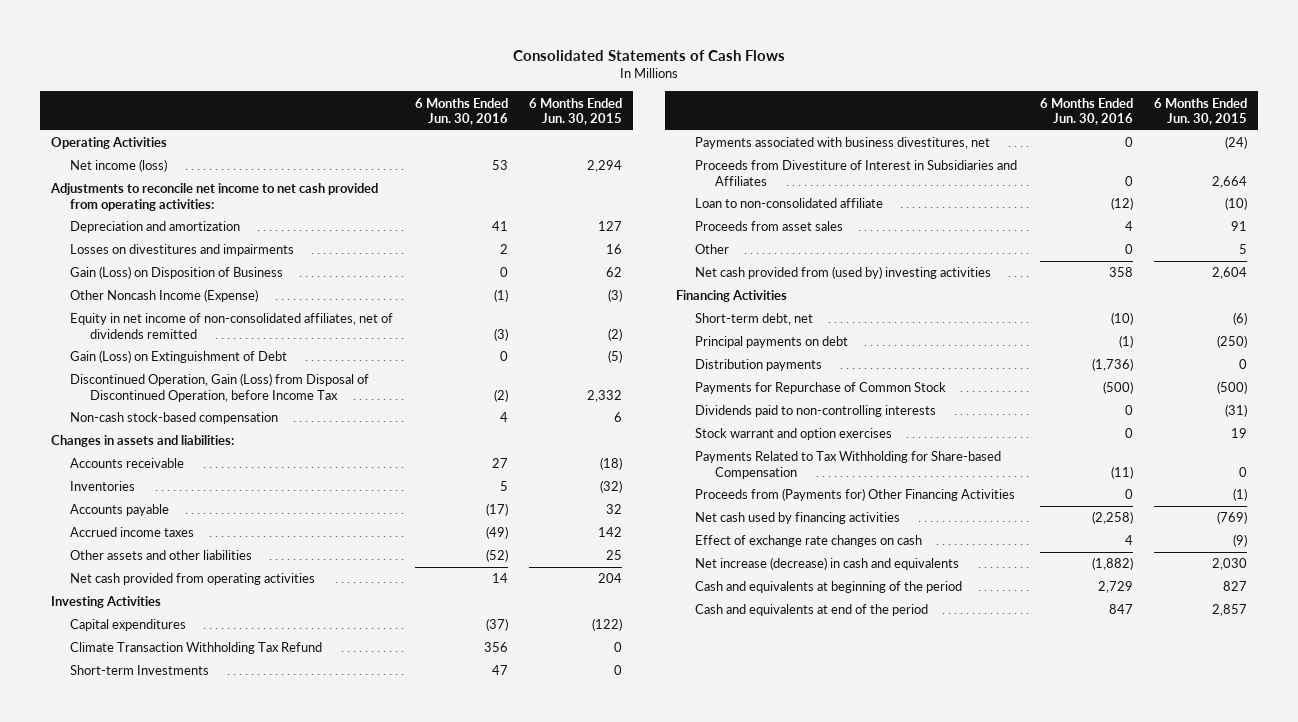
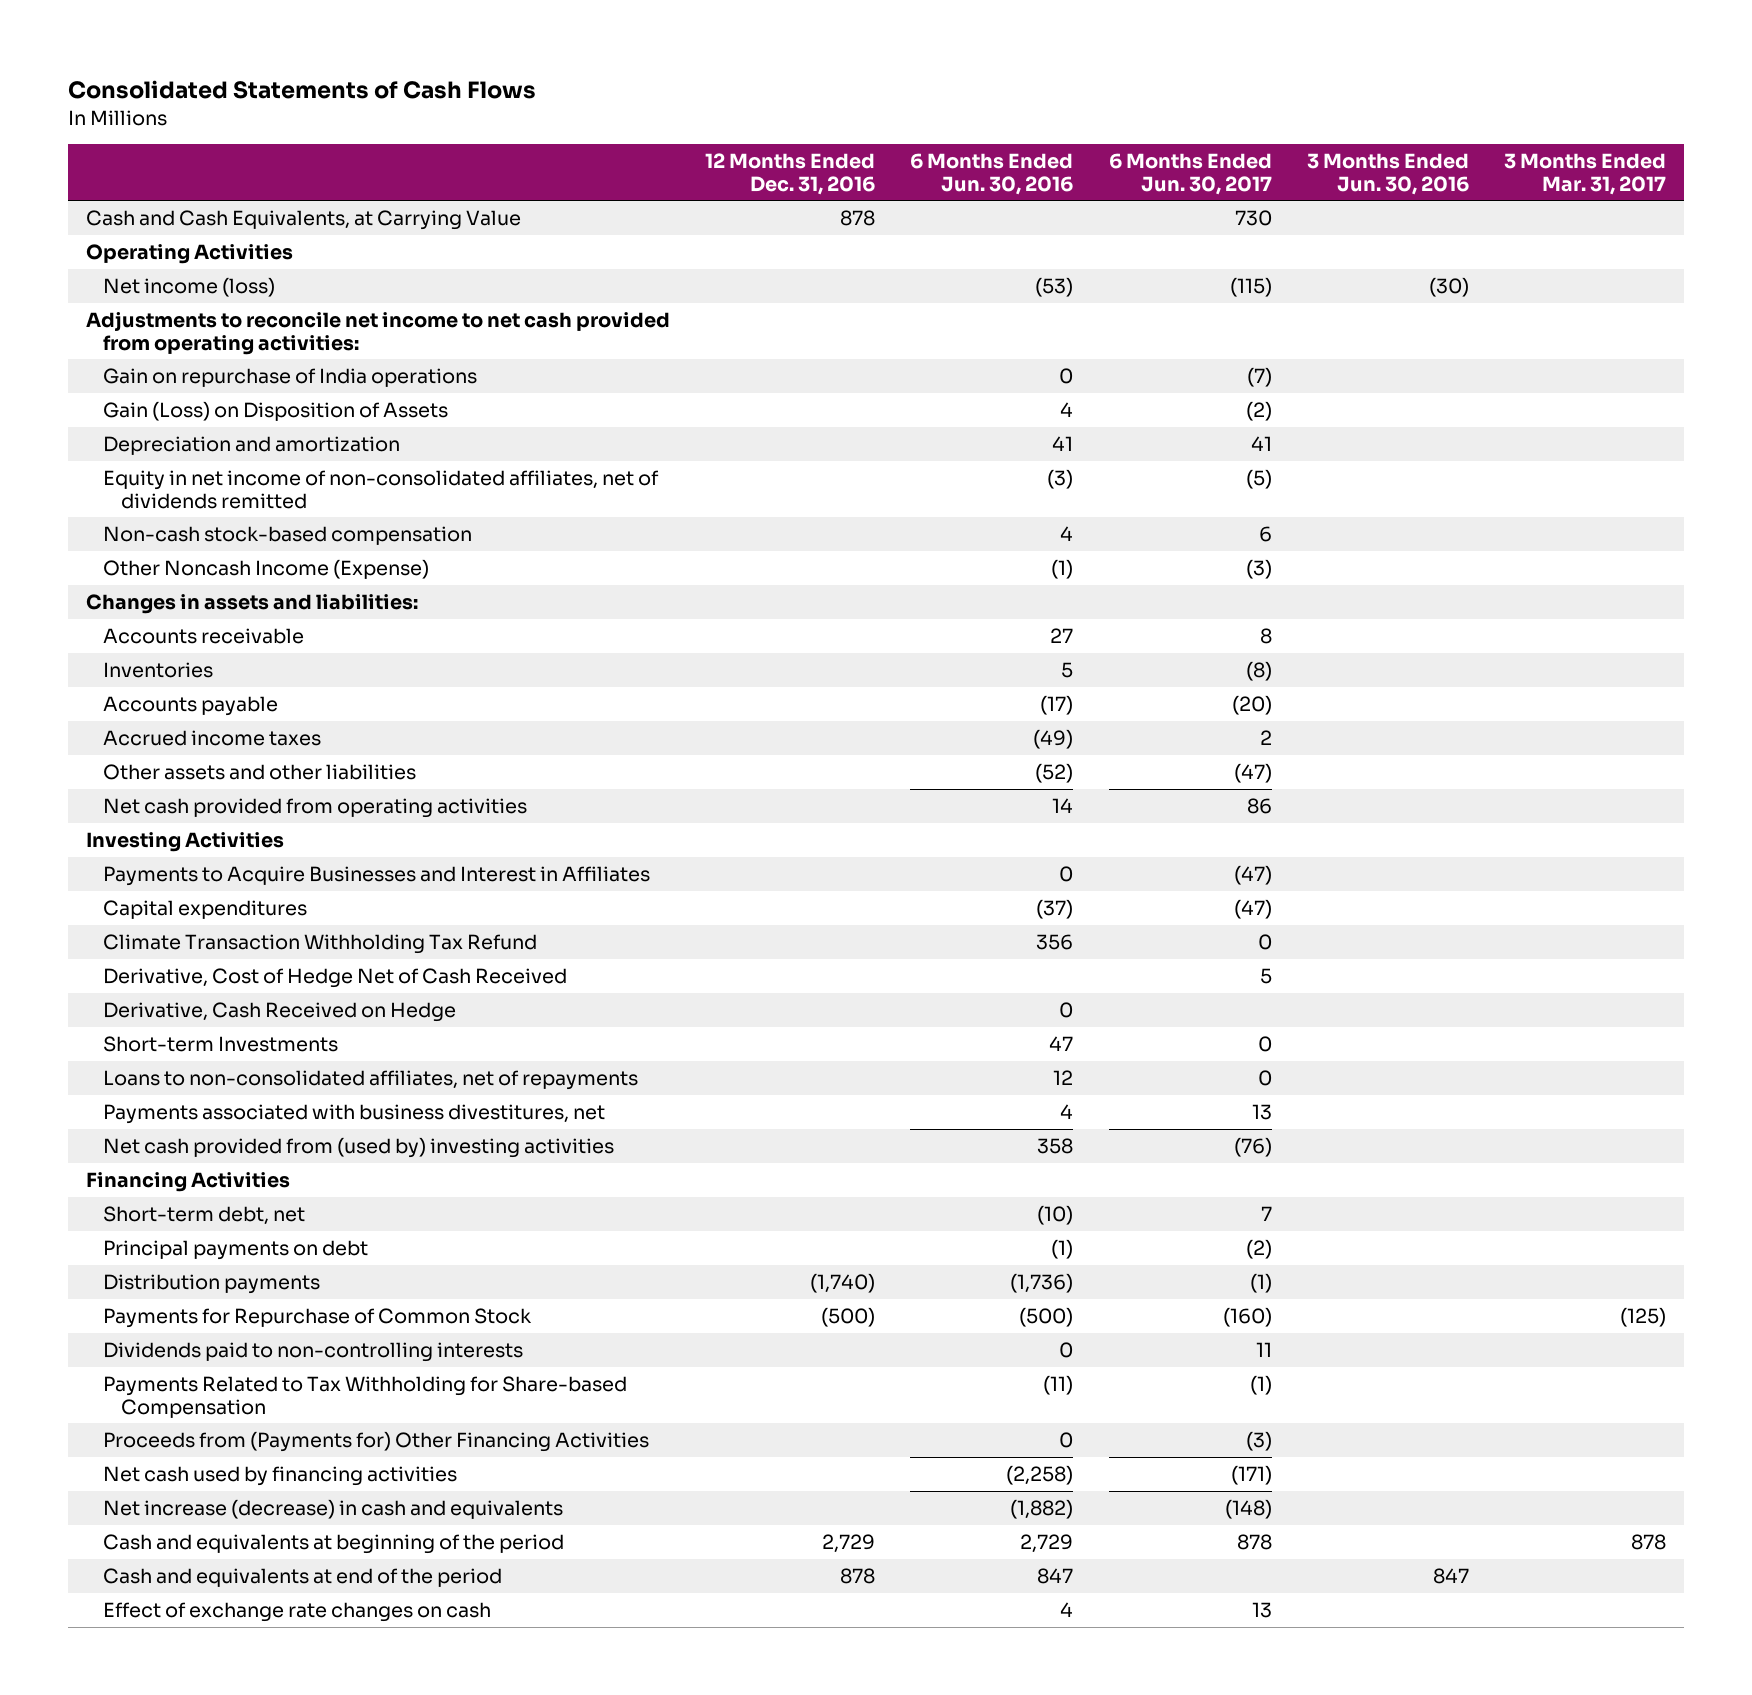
[529,97,623,125] 6 Months Ended Jun. 30, 2015 -> none
none -> [704,153,875,195] 12 Months Ended Dec. 31, 2016
none -> [1108,153,1272,195] 6 Months Ended Jun. 30, 2017
none -> [1306,153,1469,195] 3 Months Ended Jun. 30, 2016
none -> [1504,153,1667,195] 3 Months Ended Mar. 31, 2017
none -> [85,209,521,230] Cash and Cash Equivalents, at Carrying Value
[491,160,508,171] 53 -> [1035,276,1074,297] (53)
none -> [103,367,478,387] Gain on repurchase of India operations
none -> [103,400,449,421] Gain (Loss) on Disposition of Assets
[70,244,295,257] Losses on divestitures and impairments -> none
[70,266,284,280] Gain (Loss) on Disposition of Business -> none
[70,350,288,364] Gain (Loss) on Extinguishment of Debt -> none
[70,373,370,402] Discontinued Operation, Gain (Loss) from Disposal of Discontinued Operation, before Income Tax -> none
[70,289,259,303] Other Noncash Income (Expense) -> [103,558,430,579] Other Noncash Income (Expense)
none -> [103,865,651,886] Payments to Acquire Businesses and Interest in Affiliates
none -> [103,967,568,988] Derivative, Cost of Hedge Net of Cash Received
none -> [103,1001,457,1022] Derivative, Cash Received on Hedge
[695,160,1018,186] Proceeds from Divestiture of Interest in Subsidiaries and Affiliates -> none
[695,198,884,209] Loan to non-consolidated affiliate -> none
[695,221,844,232] Proceeds from asset sales -> none
[695,244,730,255] Other -> none
none -> [103,1069,639,1090] Loans to non-consolidated affiliates, net of repayments
[1124,137,1133,148] 0 -> [1060,1103,1074,1119] 4
[695,428,893,441] Stock warrant and option exercises -> none
[695,535,923,548] Effect of exchange rate changes on cash -> [103,1601,492,1622] Effect of exchange rate changes on cash

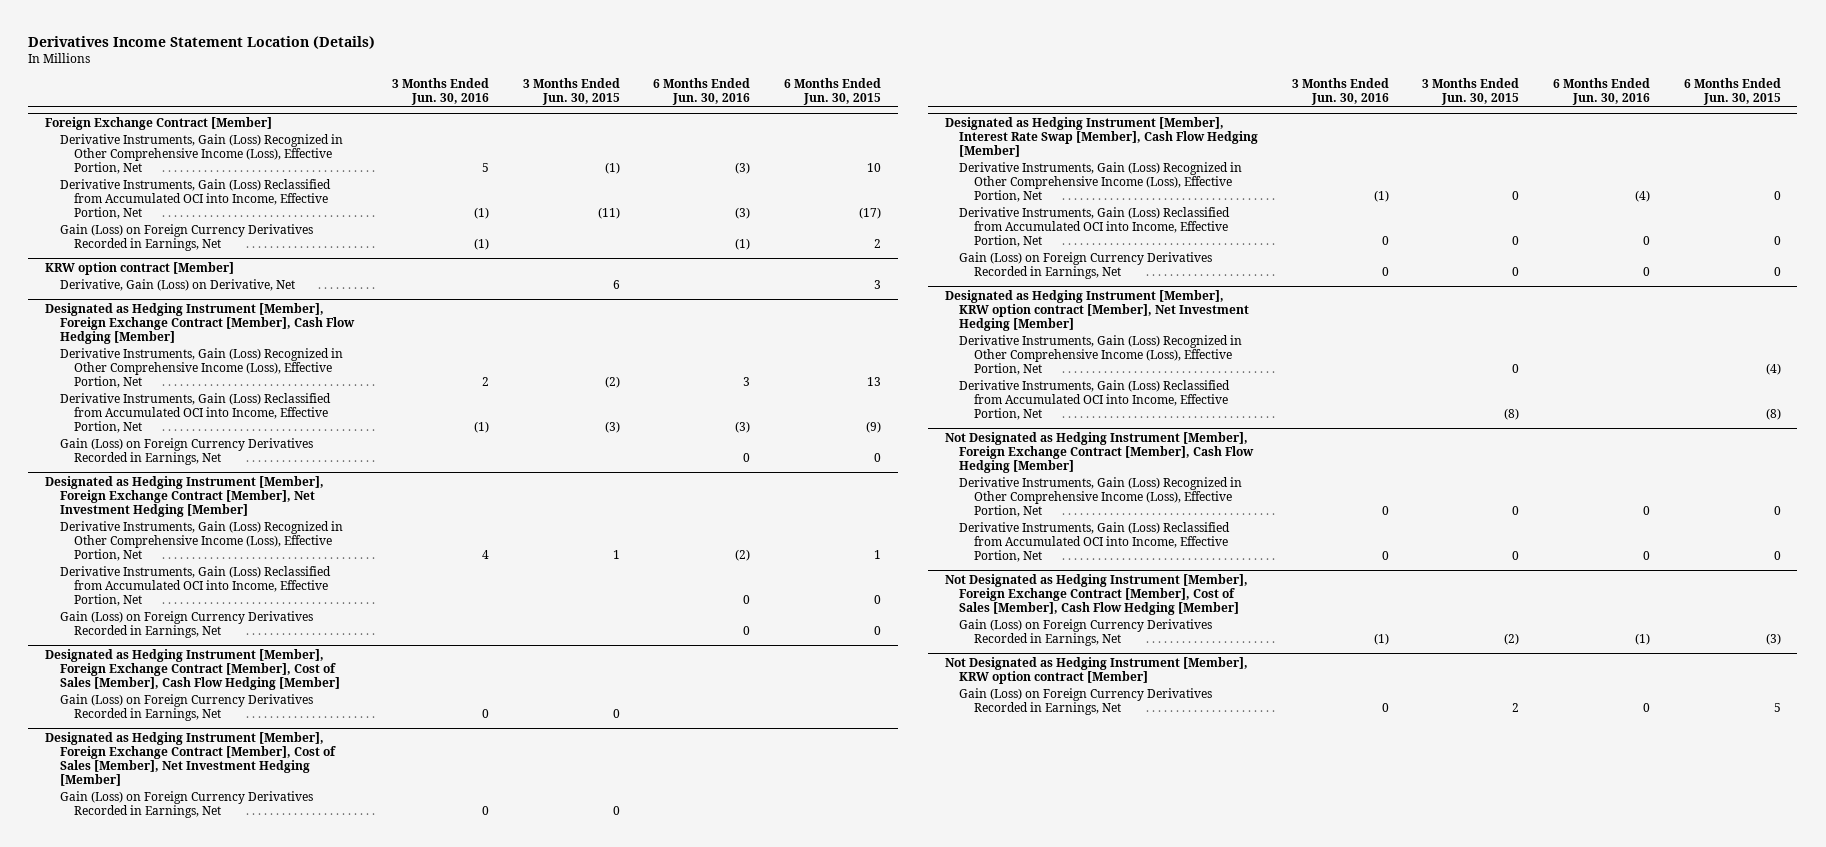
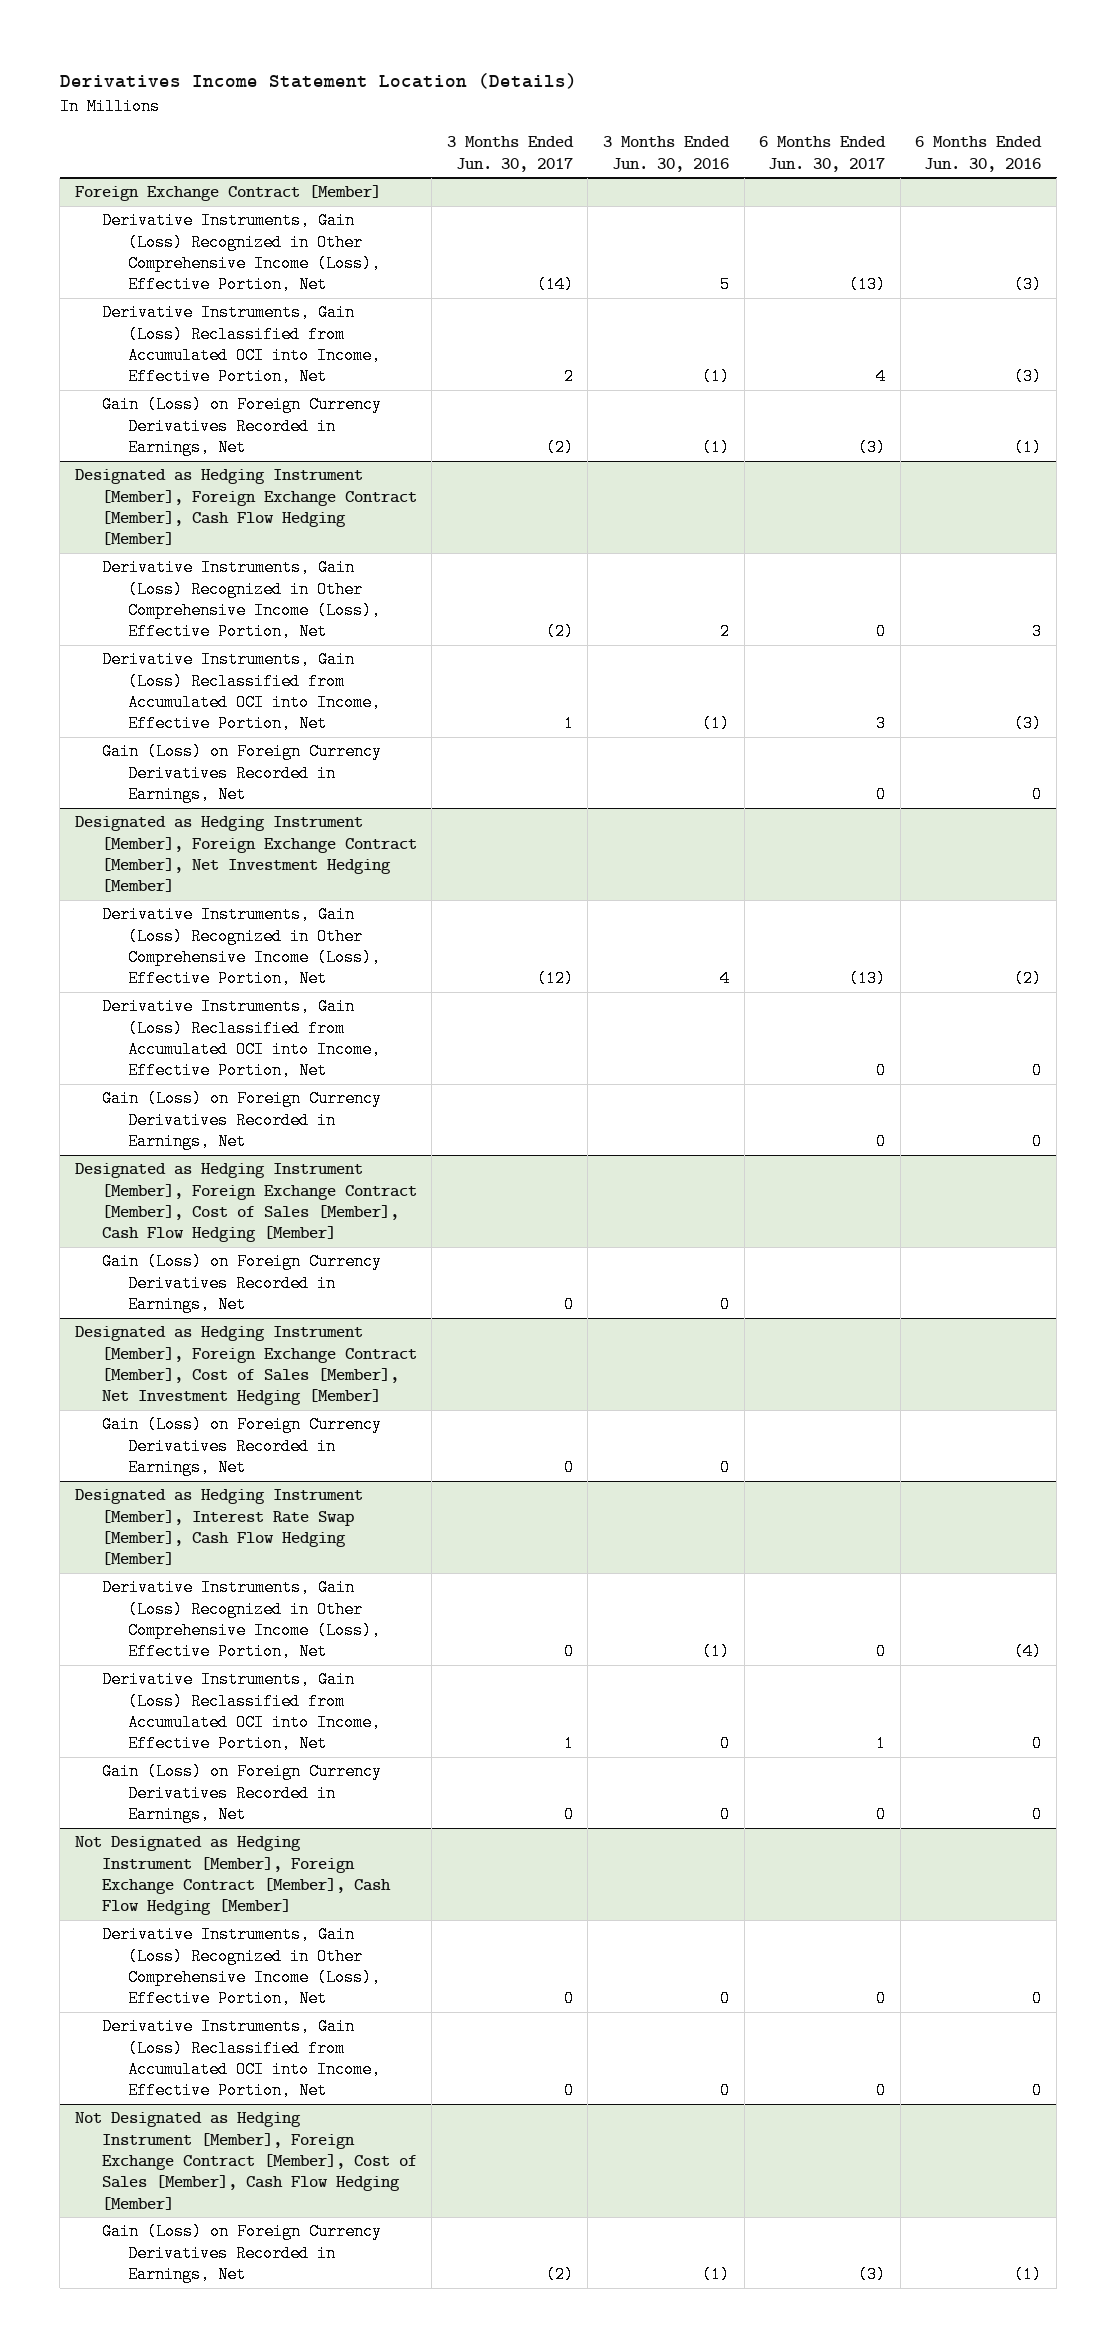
[522,78,620,106] 3 Months Ended Jun. 30, 2015 -> none
[783,78,881,106] 6 Months Ended Jun. 30, 2015 -> none
none -> [446,136,574,172] 3 Months Ended Jun. 30, 2017
none -> [759,136,887,172] 6 Months Ended Jun. 30, 2017
[44,261,234,275] KRW option contract [Member] -> none
[59,278,295,291] Derivative, Gain (Loss) on Derivative, Net -> none
[944,289,1250,331] Designated as Hedging Instrument [Member], KRW option contract [Member], Net Investment Hedging [Member] -> none
[959,334,1243,375] Derivative Instruments, Gain (Loss) Recognized in Other Comprehensive Income (Loss), Effective Portion, Net -> none
[959,379,1231,420] Derivative Instruments, Gain (Loss) Reclassified from Accumulated OCI into Income, Effective Portion, Net -> none
[944,656,1248,684] Not Designated as Hedging Instrument [Member], KRW option contract [Member] -> none
[959,687,1213,715] Gain (Loss) on Foreign Currency Derivatives Recorded in Earnings, Net -> none

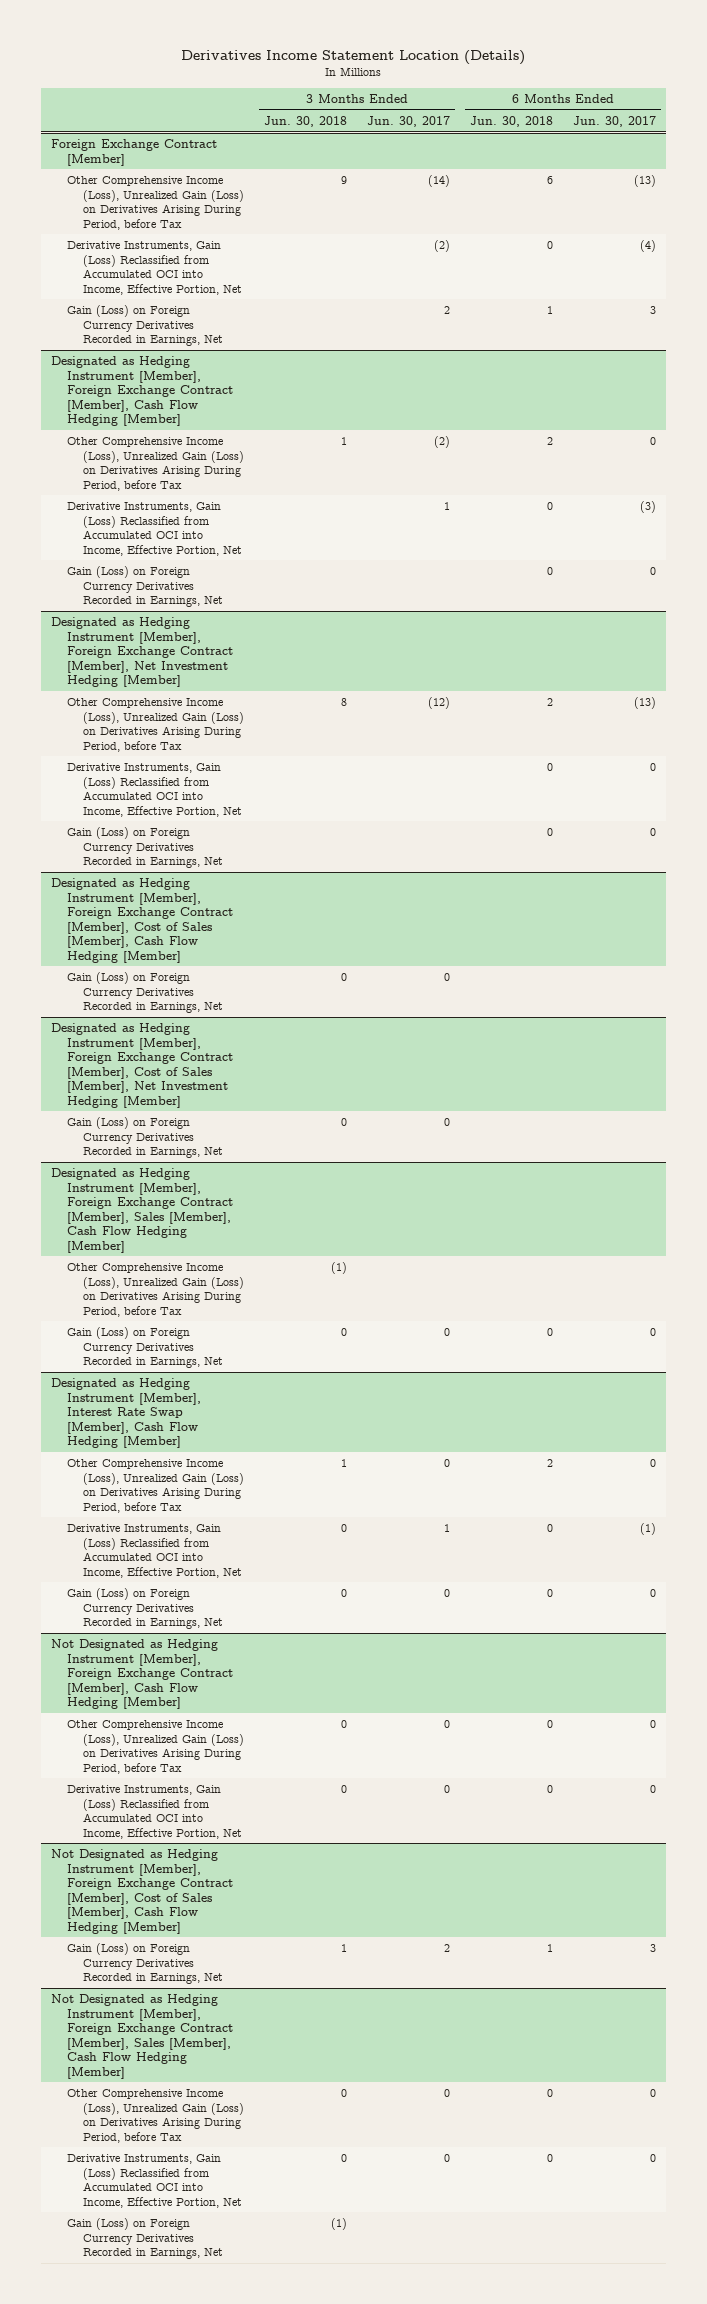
[603,136,731,172] 3 Months Ended Jun. 30, 2016 -> none
[915,136,1043,172] 6 Months Ended Jun. 30, 2016 -> none
none -> [263,115,347,127] Jun. 30, 2018
none -> [469,115,553,127] Jun. 30, 2018
[101,212,382,294] Derivative Instruments, Gain (Loss) Recognized in Other Comprehensive Income (Loss), Effective Portion, Net -> [67,176,245,230] Other Comprehensive Income (Loss), Unrealized Gain (Loss) on Derivatives Arising During Period, before Tax
[563,368,574,386] 2 -> [433,240,450,253] (2)
[876,368,887,386] 4 -> [639,240,656,253] (4)
[545,438,574,456] (2) -> [443,306,450,315] 2
[858,438,887,456] (3) -> [649,306,656,315] 3
[101,559,382,641] Derivative Instruments, Gain (Loss) Recognized in Other Comprehensive Income (Loss), Effective Portion, Net -> none
none -> [67,437,245,491] Other Comprehensive Income (Loss), Unrealized Gain (Loss) on Derivatives Arising During Period, before Tax
[876,715,887,733] 3 -> [639,501,656,514] (3)
[101,906,382,988] Derivative Instruments, Gain (Loss) Recognized in Other Comprehensive Income (Loss), Effective Portion, Net -> [67,698,245,752] Other Comprehensive Income (Loss), Unrealized Gain (Loss) on Derivatives Arising During Period, before Tax
none -> [51,1168,234,1253] Designated as Hedging Instrument [Member], Foreign Exchange Contract [Member], Sales [Member], Cash Flow Hedging [Member]
none -> [67,1263,245,1317] Other Comprehensive Income (Loss), Unrealized Gain (Loss) on Derivatives Arising During Period, before Tax
none -> [67,1327,224,1369] Gain (Loss) on Foreign Currency Derivatives Recorded in Earnings, Net
[101,1579,382,1661] Derivative Instruments, Gain (Loss) Recognized in Other Comprehensive Income (Loss), Effective Portion, Net -> none
none -> [67,1459,245,1513] Other Comprehensive Income (Loss), Unrealized Gain (Loss) on Derivatives Arising During Period, before Tax
[876,1735,887,1753] 1 -> [639,1523,656,1536] (1)
[101,1926,382,2008] Derivative Instruments, Gain (Loss) Recognized in Other Comprehensive Income (Loss), Effective Portion, Net -> none
none -> [67,1720,245,1774] Other Comprehensive Income (Loss), Unrealized Gain (Loss) on Derivatives Arising During Period, before Tax
[545,2265,574,2283] (2) -> [443,1944,450,1953] 2
[858,2265,887,2283] (3) -> [649,1944,656,1953] 3
none -> [51,1994,234,2079] Not Designated as Hedging Instrument [Member], Foreign Exchange Contract [Member], Sales [Member], Cash Flow Hedging [Member]
none -> [67,2089,245,2143] Other Comprehensive Income (Loss), Unrealized Gain (Loss) on Derivatives Arising During Period, before Tax
none -> [67,2154,243,2208] Derivative Instruments, Gain (Loss) Reclassified from Accumulated OCI into Income, Effective Portion, Net
none -> [67,2218,224,2260] Gain (Loss) on Foreign Currency Derivatives Recorded in Earnings, Net

